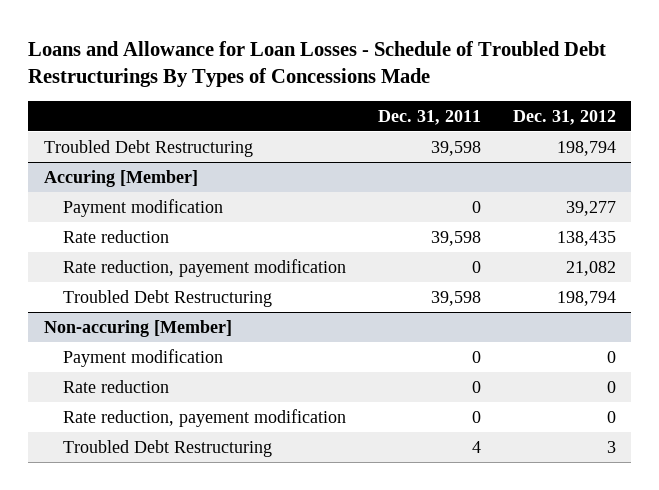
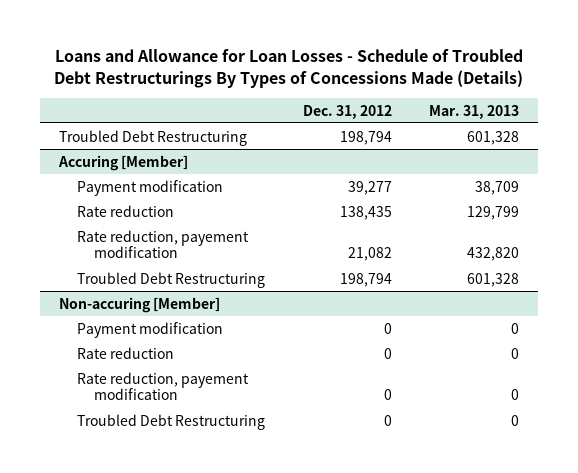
[27,40,606,88] Loans and Allowance for Loan Losses - Schedule of Troubled Debt Restructurings By Types of Concessions Made -> [54,49,524,88] Loans and Allowance for Loan Losses - Schedule of Troubled Debt Restructurings By Types of Concessions Made (Details)
[377,109,481,125] Dec. 31, 2011 -> none
none -> [429,104,520,119] Mar. 31, 2013
[606,440,616,453] 3 -> [383,414,392,426] 0

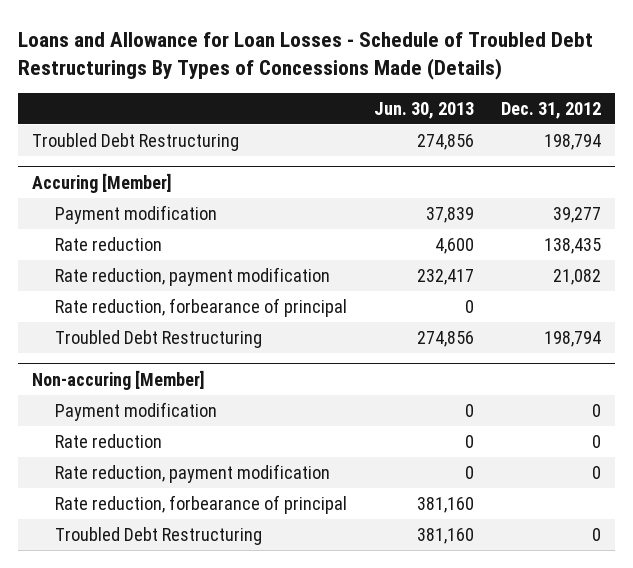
[429,104,520,119] Mar. 31, 2013 -> none
none -> [374,101,475,119] Jun. 30, 2013
[76,229,249,259] Rate reduction, payement modification -> [54,266,330,286] Rate reduction, payment modification
none -> [54,297,347,317] Rate reduction, forbearance of principal
[76,371,249,401] Rate reduction, payement modification -> [54,463,330,483] Rate reduction, payment modification
none -> [54,494,347,514] Rate reduction, forbearance of principal

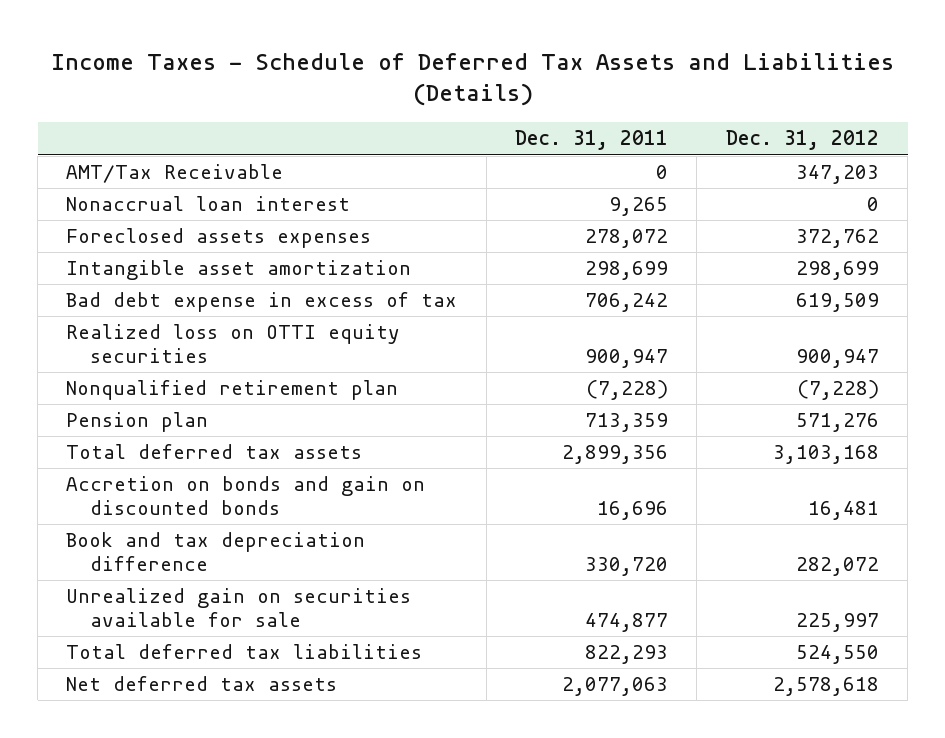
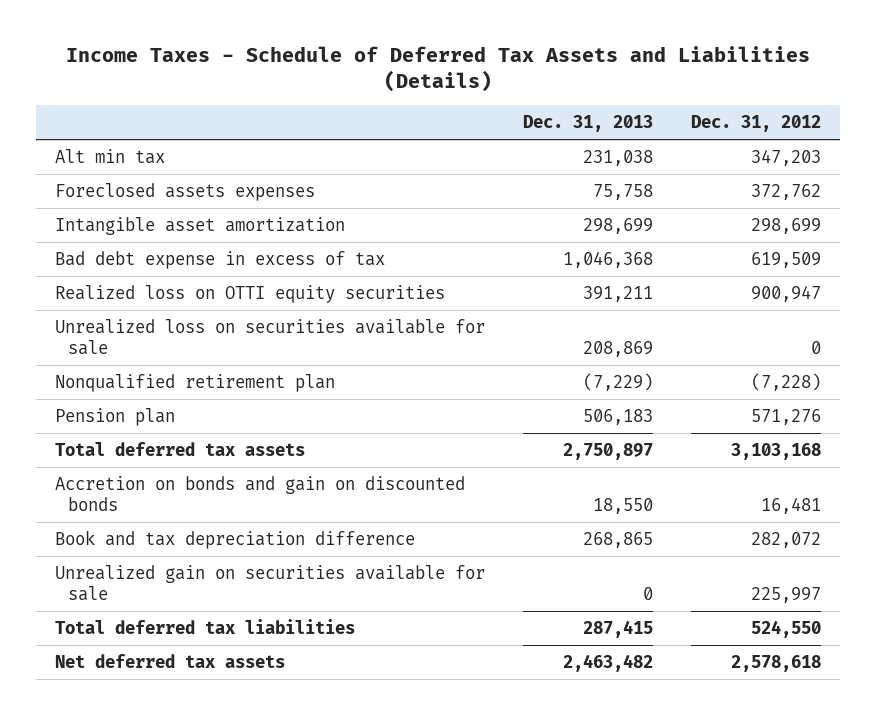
[515,130,669,151] Dec. 31, 2011 -> none
none -> [523,115,654,133] Dec. 31, 2013
[66,196,351,212] Nonaccrual loan interest -> none
[66,164,284,184] AMT/Tax Receivable -> [55,148,166,164] Alt min tax
none -> [55,318,486,355] Unrealized loss on securities available for sale

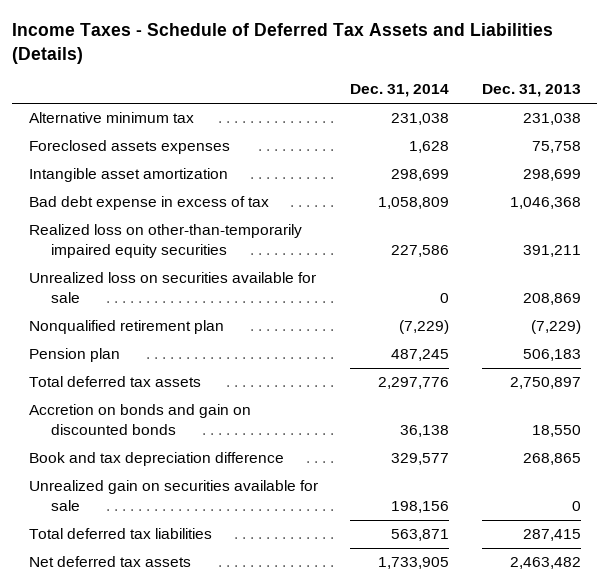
[691,115,822,133] Dec. 31, 2012 -> none
none -> [350,84,450,98] Dec. 31, 2014
[55,148,166,164] Alt min tax -> [28,112,194,124] Alternative minimum tax
[55,284,446,303] Realized loss on OTTI equity securities -> [28,224,302,259] Realized loss on other-than-temporarily impaired equity securities

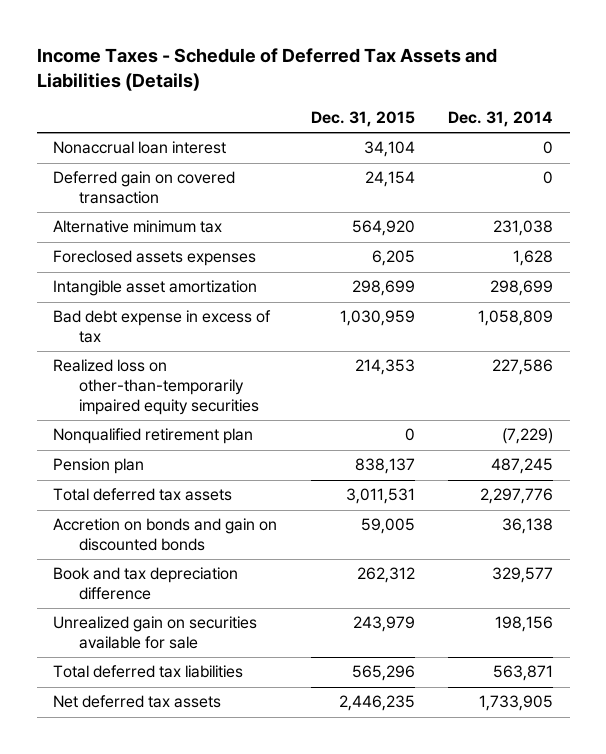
[482,84,582,98] Dec. 31, 2013 -> none
none -> [310,111,415,128] Dec. 31, 2015
none -> [53,141,227,155] Nonaccrual loan interest
none -> [53,171,236,205] Deferred gain on covered transaction
[28,272,316,304] Unrealized loss on securities available for sale -> none

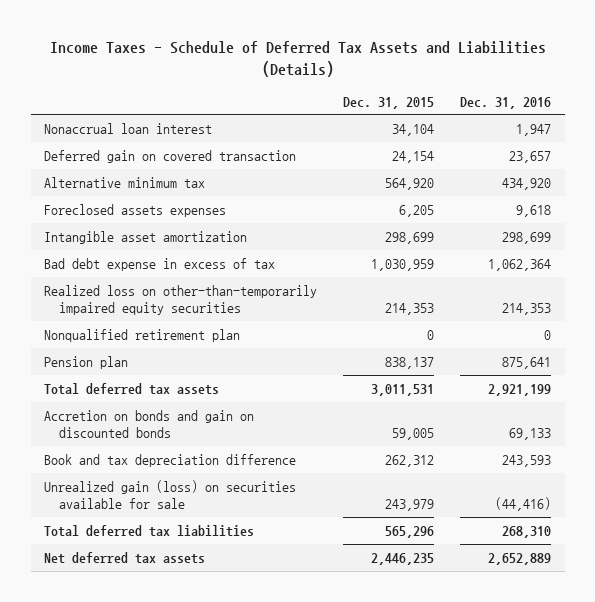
[448,111,554,128] Dec. 31, 2014 -> none
none -> [460,96,552,109] Dec. 31, 2016
[53,616,258,650] Unrealized gain on securities available for sale -> [43,479,296,509] Unrealized gain (loss) on securities available for sale

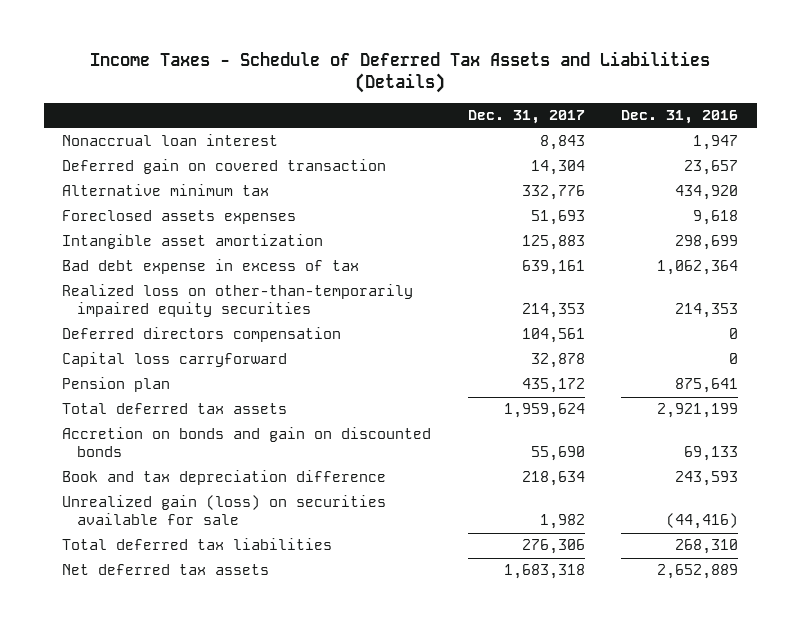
[343,96,435,109] Dec. 31, 2015 -> none
none -> [467,110,585,125] Dec. 31, 2017
[43,328,240,342] Nonqualified retirement plan -> none
none -> [62,327,342,343] Deferred directors compensation
none -> [62,352,288,368] Capital loss carryforward

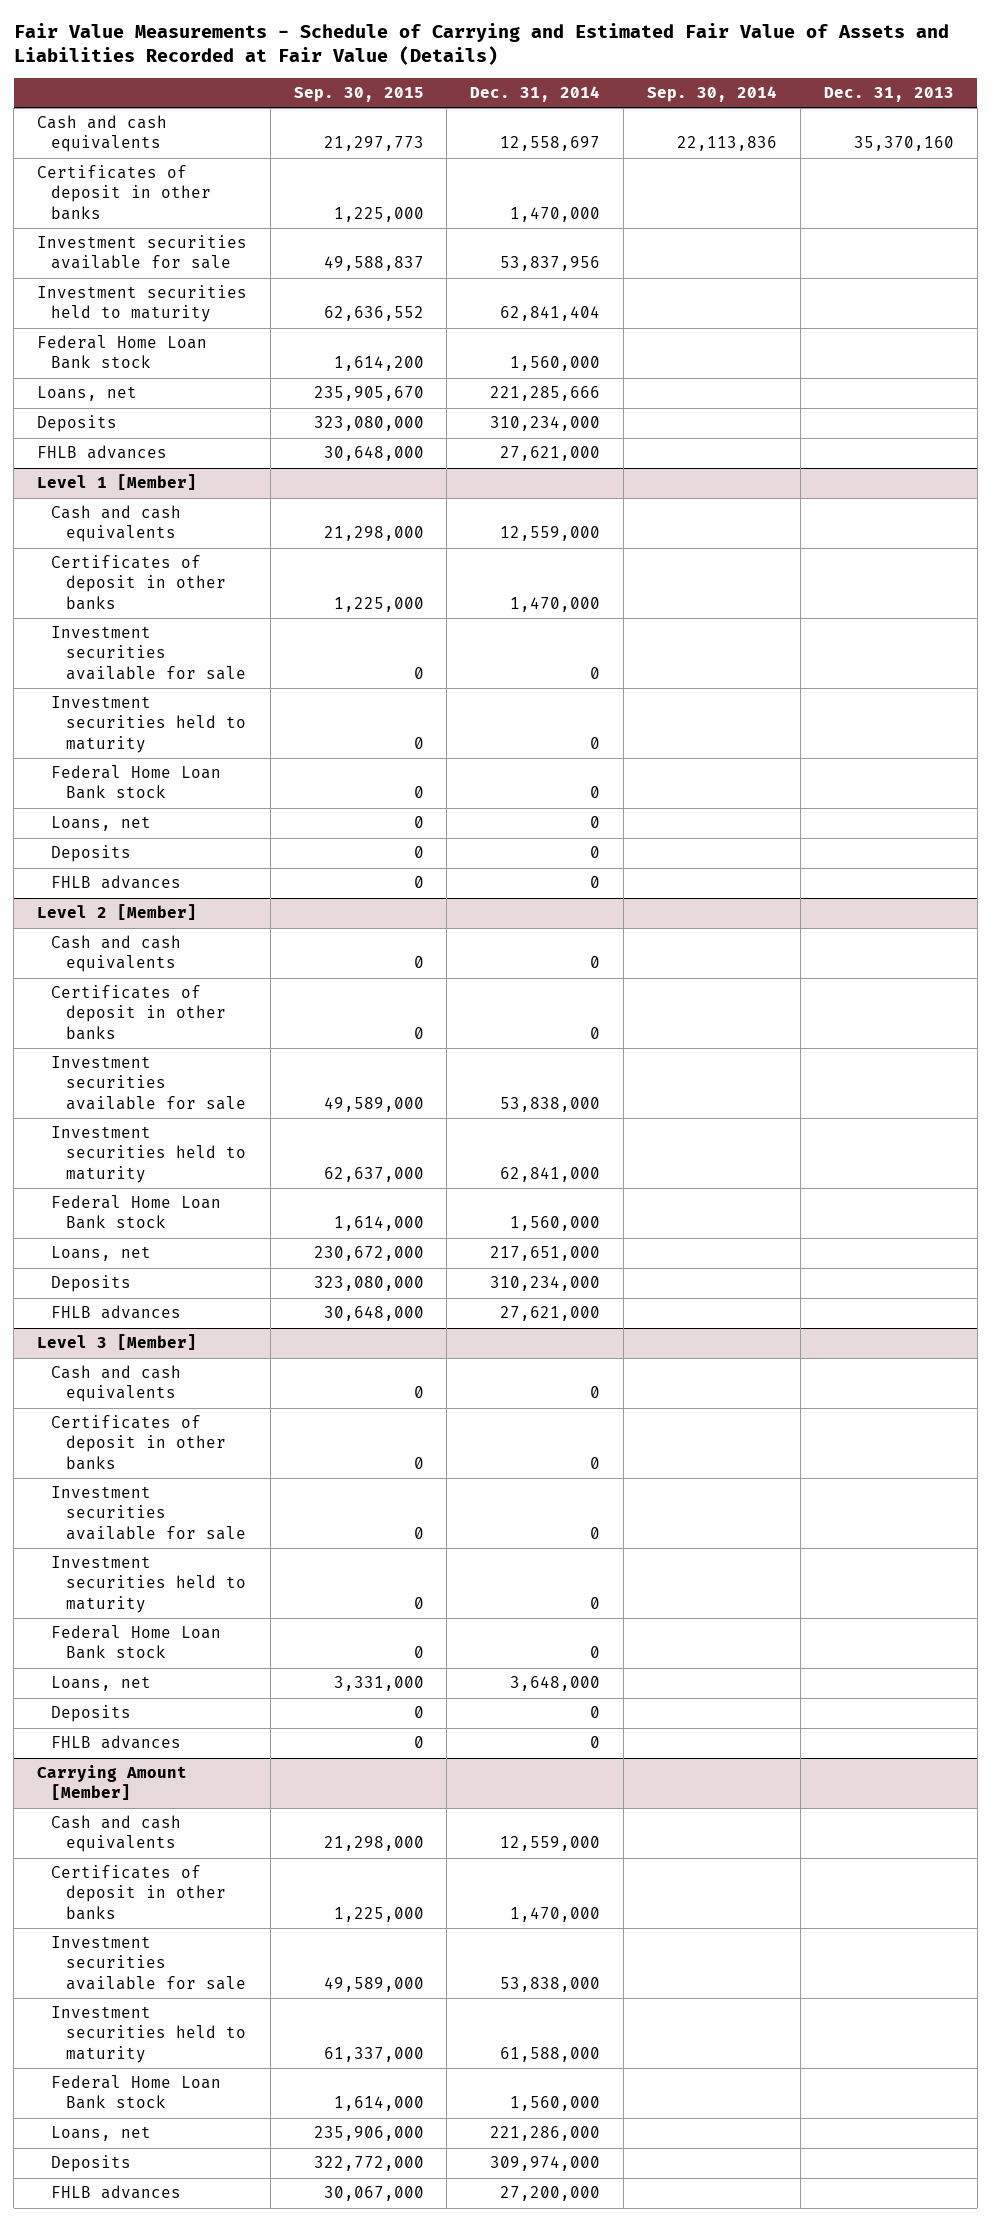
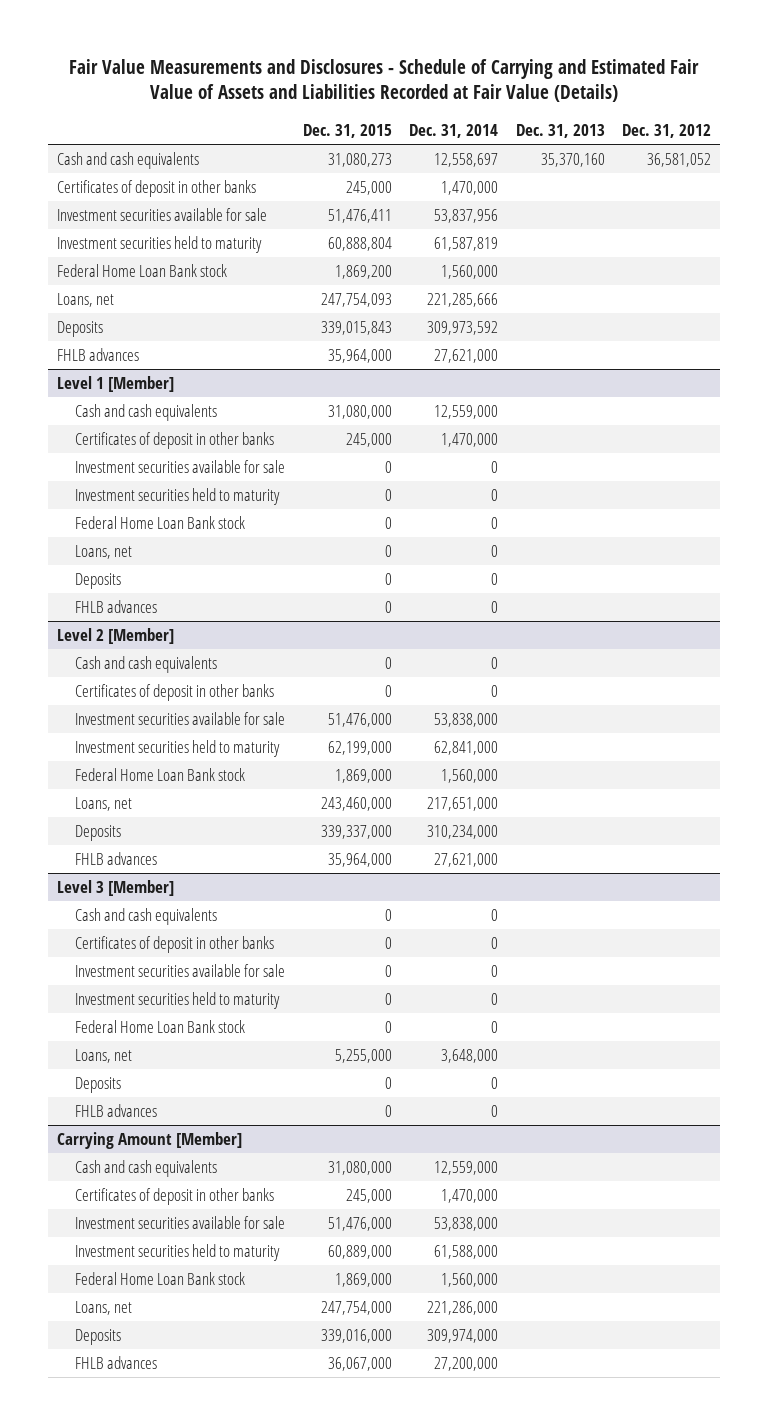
[13,22,949,66] Fair Value Measurements - Schedule of Carrying and Estimated Fair Value of Assets and Liabilities Recorded at Fair Value (Details) -> [68,58,699,103] Fair Value Measurements and Disclosures - Schedule of Carrying and Estimated Fair Value of Assets and Liabilities Recorded at Fair Value (Details)
[293,86,424,102] Sep. 30, 2015 -> none
[647,85,778,102] Sep. 30, 2014 -> none
none -> [302,123,392,138] Dec. 31, 2015
none -> [622,123,712,138] Dec. 31, 2012
[500,306,601,322] 62,841,404 -> [434,236,499,251] 61,587,819
[490,416,601,432] 310,234,000 -> [427,320,499,335] 309,973,592

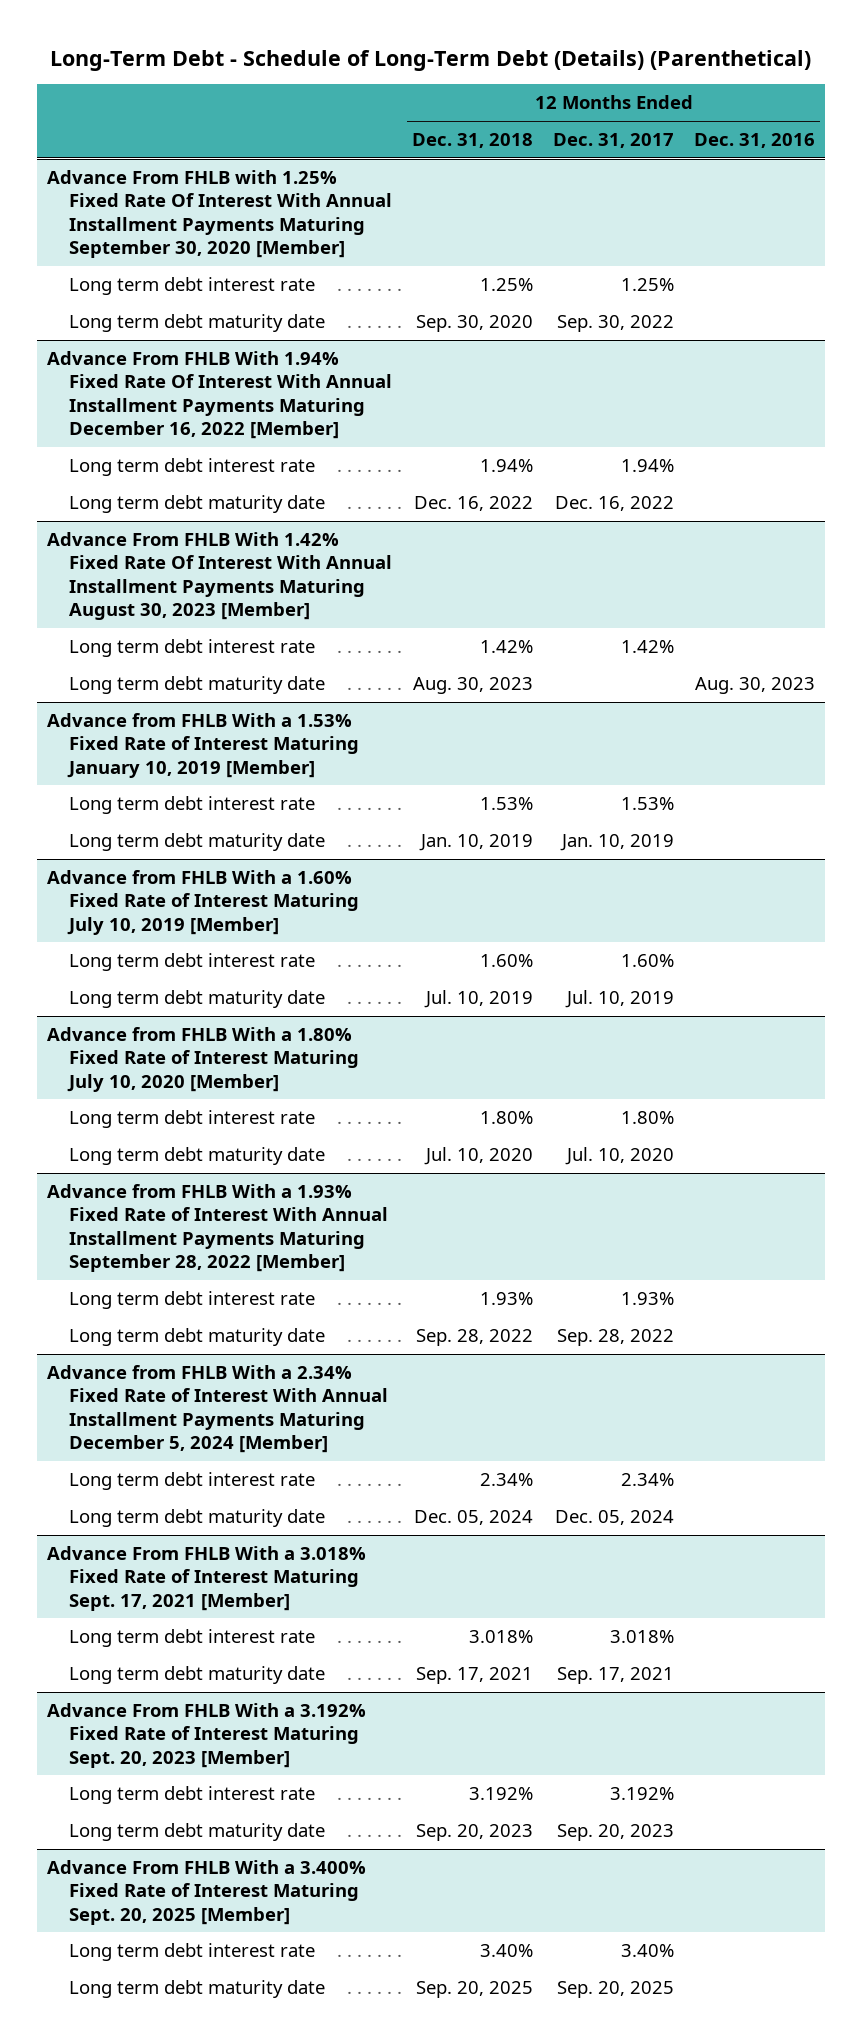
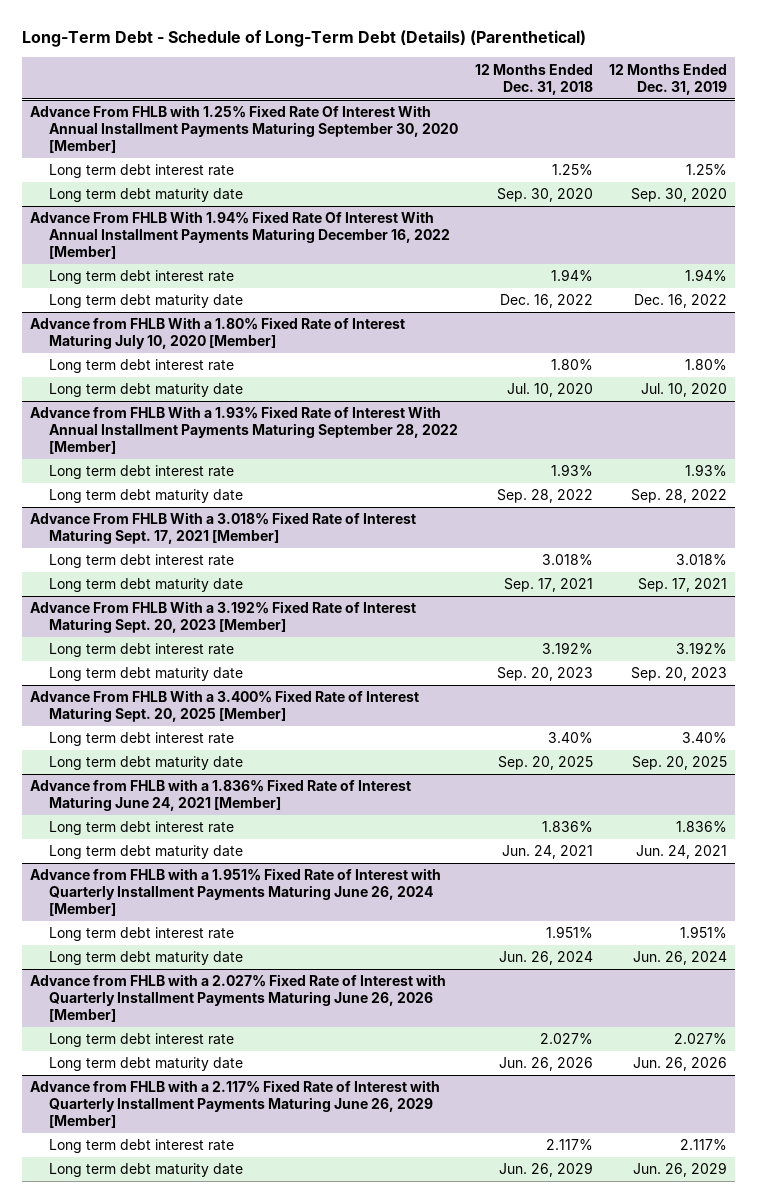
[553,133,675,149] Dec. 31, 2017 -> none
[693,133,815,149] Dec. 31, 2016 -> none
none -> [608,63,727,95] 12 Months Ended Dec. 31, 2019
[46,532,393,621] Advance From FHLB With 1.42% Fixed Rate Of Interest With Annual Installment Payments Maturing August 30, 2023 [Member] -> none
[69,639,316,658] Long term debt interest rate -> none
[69,676,326,695] Long term debt maturity date -> none
[46,713,360,778] Advance from FHLB With a 1.53% Fixed Rate of Interest Maturing January 10, 2019 [Member] -> none
[69,796,316,815] Long term debt interest rate -> none
[69,833,326,852] Long term debt maturity date -> none
[46,870,360,935] Advance from FHLB With a 1.60% Fixed Rate of Interest Maturing July 10, 2019 [Member] -> none
[69,953,316,972] Long term debt interest rate -> none
[69,990,326,1009] Long term debt maturity date -> none
[46,1365,389,1454] Advance from FHLB With a 2.34% Fixed Rate of Interest With Annual Installment Payments Maturing December 5, 2024 [Member] -> none
[69,1472,316,1491] Long term debt interest rate -> none
[69,1509,326,1528] Long term debt maturity date -> none
none -> [29,779,411,812] Advance from FHLB with a 1.836% Fixed Rate of Interest Maturing June 24, 2021 [Member]
none -> [49,821,235,836] Long term debt interest rate
none -> [49,845,244,860] Long term debt maturity date
none -> [29,868,441,917] Advance from FHLB with a 1.951% Fixed Rate of Interest with Quarterly Installment Payments Maturing June 26, 2024 [Member]
none -> [49,927,235,942] Long term debt interest rate
none -> [49,951,244,966] Long term debt maturity date
none -> [29,974,446,1023] Advance from FHLB with a 2.027% Fixed Rate of Interest with Quarterly Installment Payments Maturing June 26, 2026 [Member]
none -> [49,1033,235,1048] Long term debt interest rate
none -> [49,1057,244,1072] Long term debt maturity date
none -> [29,1080,440,1129] Advance from FHLB with a 2.117% Fixed Rate of Interest with Quarterly Installment Payments Maturing June 26, 2029 [Member]
none -> [49,1139,235,1154] Long term debt interest rate
none -> [49,1163,244,1178] Long term debt maturity date

